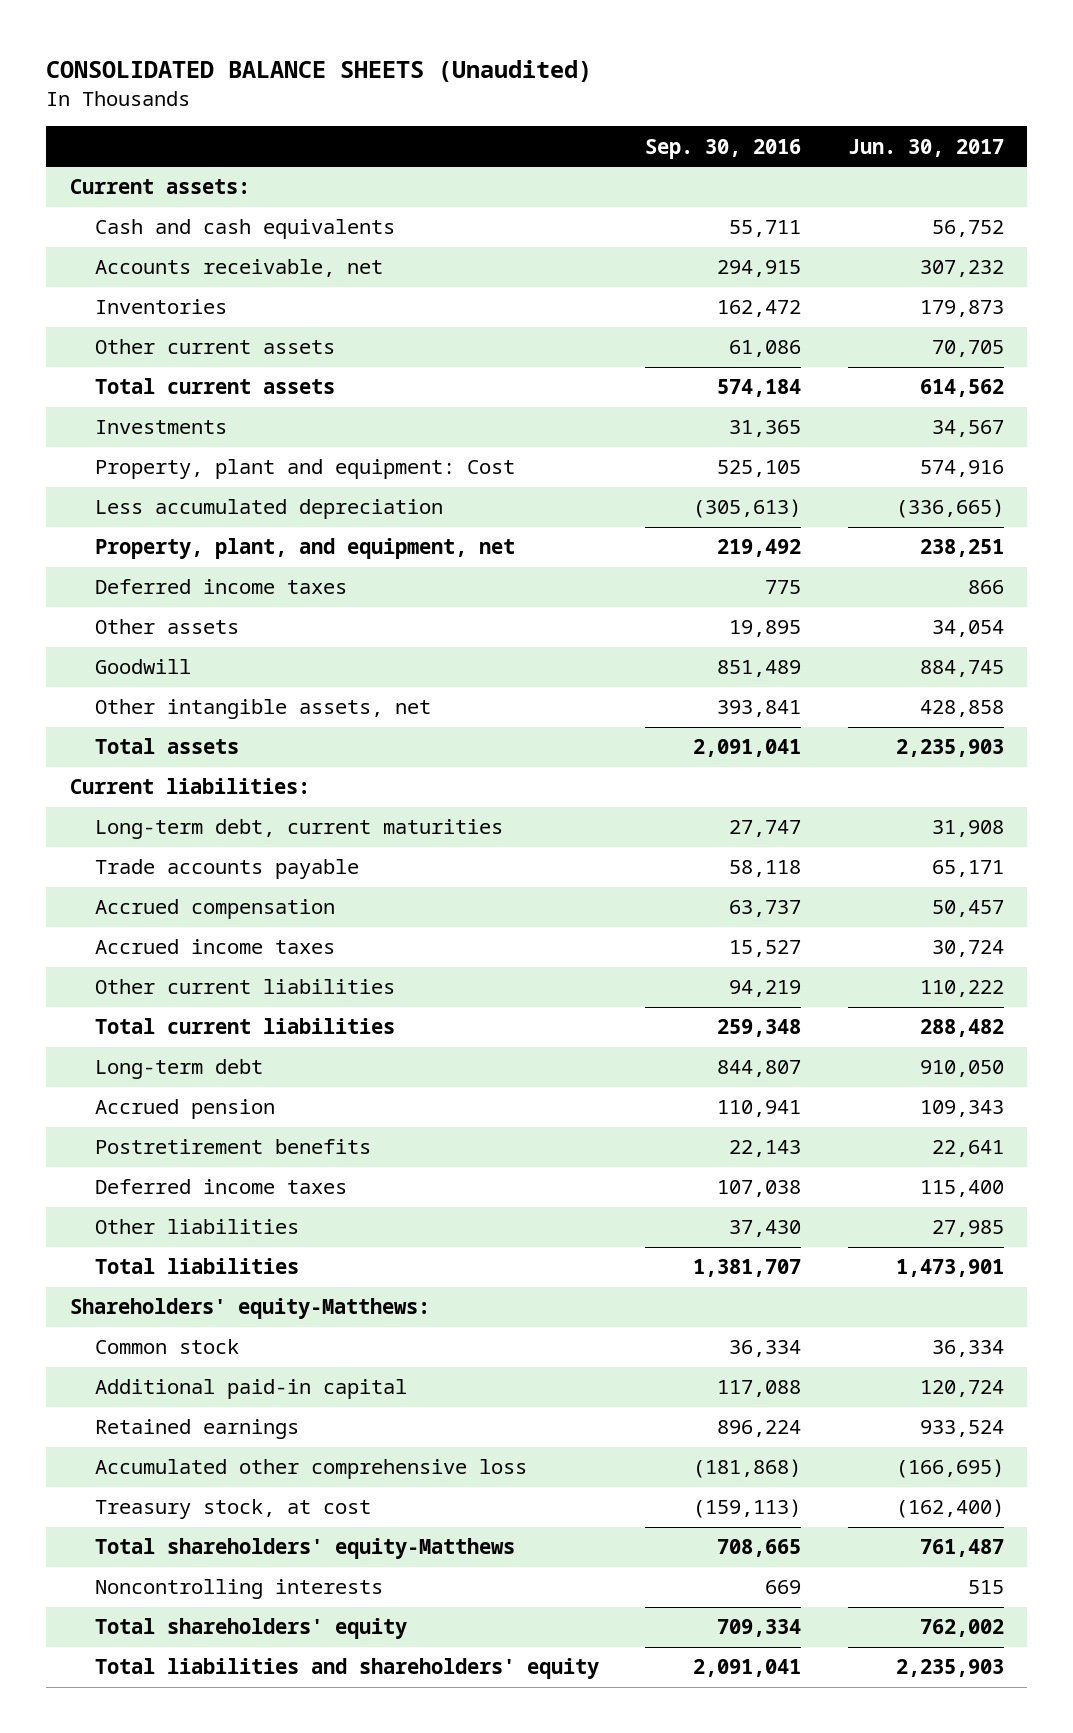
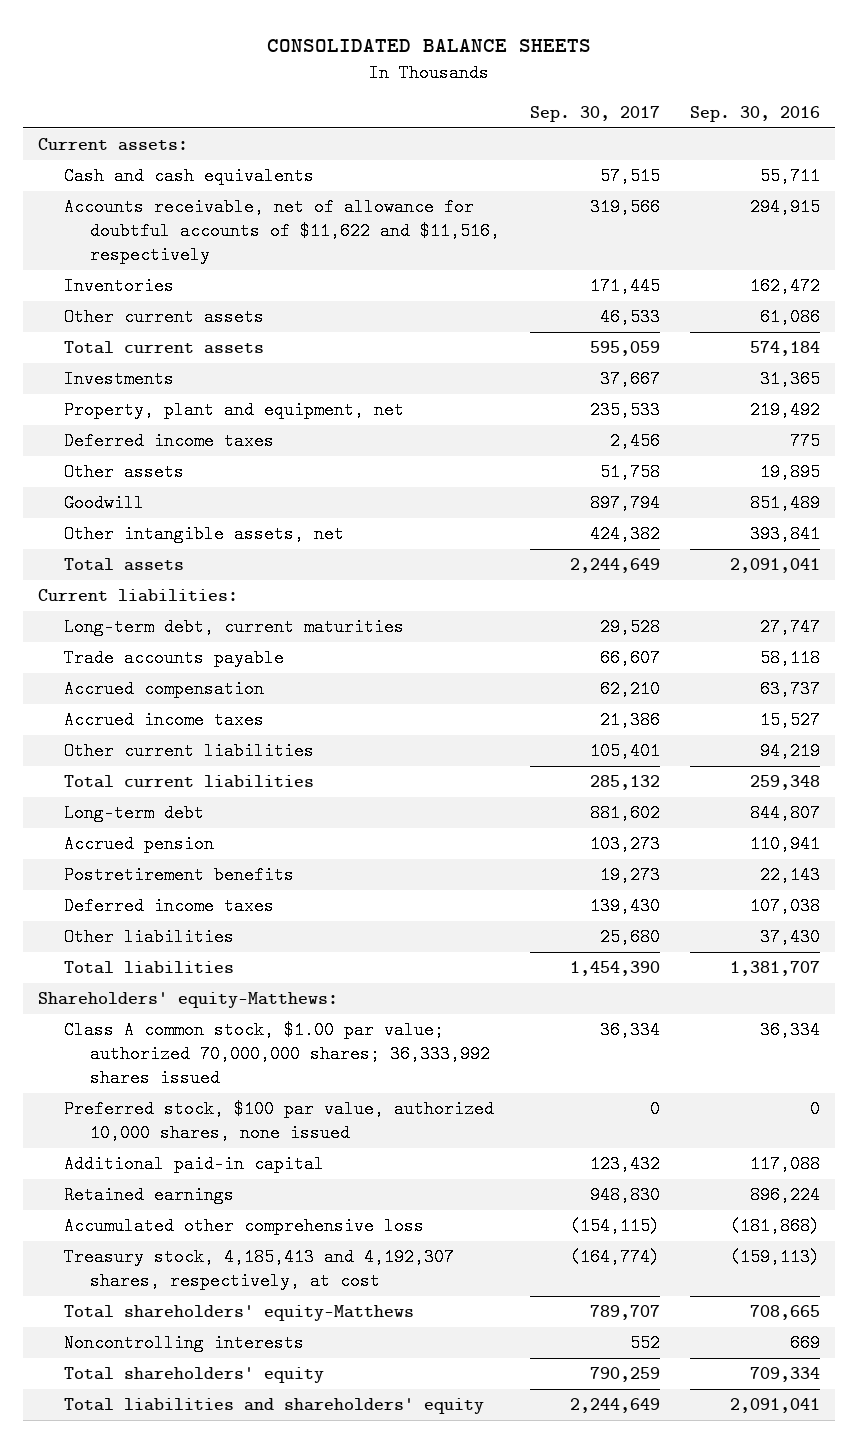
[46,60,593,83] CONSOLIDATED BALANCE SHEETS (Unaudited) -> [266,39,591,53] CONSOLIDATED BALANCE SHEETS
[847,138,1004,157] Jun. 30, 2017 -> none
none -> [529,106,660,123] Sep. 30, 2017
[94,259,383,278] Accounts receivable, net -> [63,198,501,264] Accounts receivable, net of allowance for doubtful accounts of $11,622 and $11,516, respectively
[94,459,515,480] Property, plant and equipment: Cost -> none
[94,499,443,520] Less accumulated depreciation -> none
[94,538,515,560] Property, plant, and equipment, net -> [63,401,404,420] Property, plant and equipment, net
[94,1339,239,1355] Common stock -> [63,1021,491,1087] Class A common stock, $1.00 par value; authorized 70,000,000 shares; 36,333,992 shares issued
none -> [63,1100,494,1143] Preferred stock, $100 par value, authorized 10,000 shares, none issued
[94,1499,371,1520] Treasury stock, at cost -> [63,1248,454,1291] Treasury stock, 4,185,413 and 4,192,307 shares, respectively, at cost

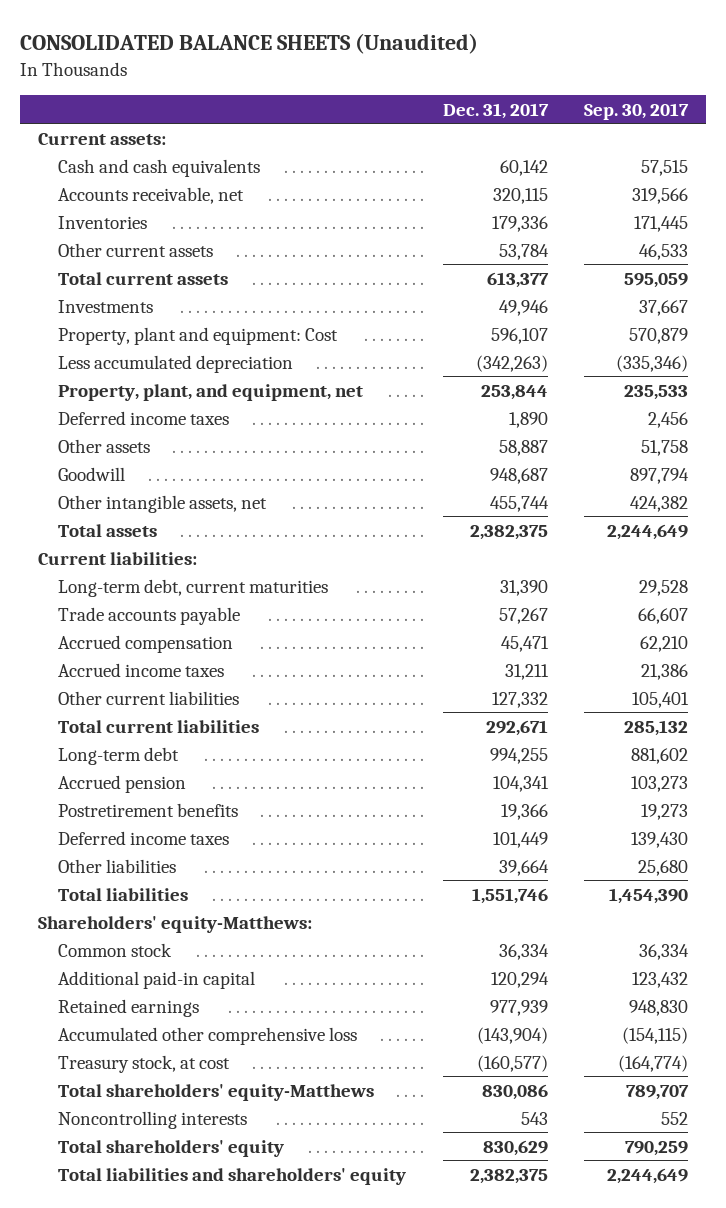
[266,39,591,53] CONSOLIDATED BALANCE SHEETS -> [20,32,479,54] CONSOLIDATED BALANCE SHEETS (Unaudited)
[689,106,820,123] Sep. 30, 2016 -> none
none -> [442,102,549,119] Dec. 31, 2017
[63,198,501,264] Accounts receivable, net of allowance for doubtful accounts of $11,622 and $11,516, respectively -> [58,186,245,204] Accounts receivable, net
none -> [58,326,339,345] Property, plant and equipment: Cost
none -> [58,354,294,373] Less accumulated depreciation
[63,401,404,420] Property, plant and equipment, net -> [58,383,364,401] Property, plant, and equipment, net
[63,1100,494,1143] Preferred stock, $100 par value, authorized 10,000 shares, none issued -> none
[63,1021,491,1087] Class A common stock, $1.00 par value; authorized 70,000,000 shares; 36,333,992 shares issued -> [58,942,173,957] Common stock
[63,1248,454,1291] Treasury stock, 4,185,413 and 4,192,307 shares, respectively, at cost -> [58,1054,231,1073] Treasury stock, at cost

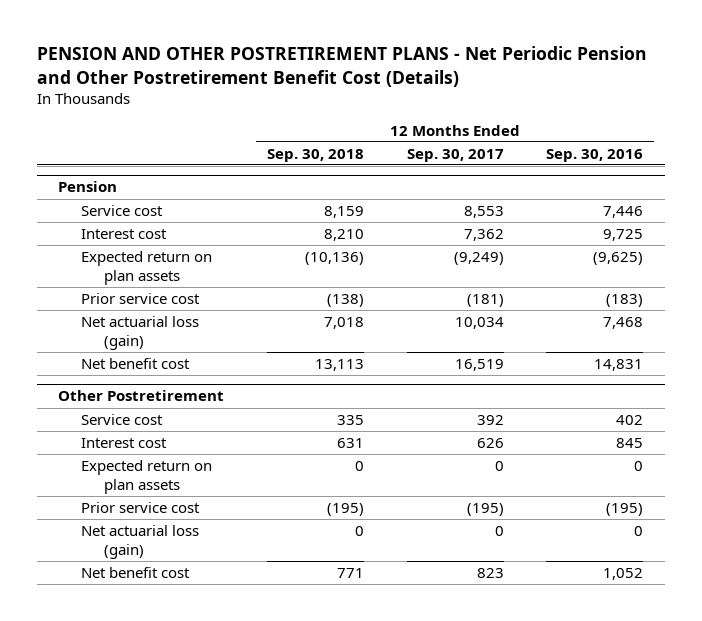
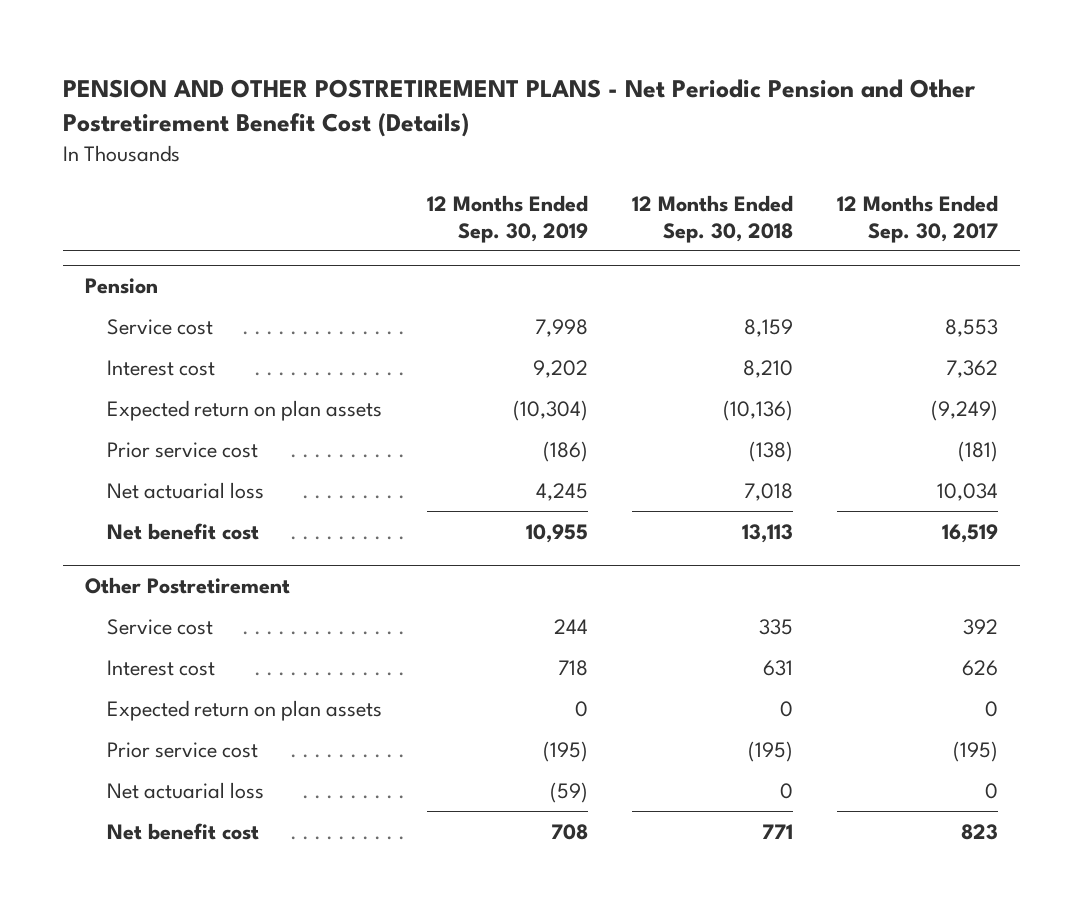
[546,148,644,162] Sep. 30, 2016 -> none
none -> [426,194,588,243] 12 Months Ended Sep. 30, 2019
[81,315,200,351] Net actuarial loss (gain) -> [107,481,265,499] Net actuarial loss
[81,524,200,560] Net actuarial loss (gain) -> [107,781,265,799] Net actuarial loss

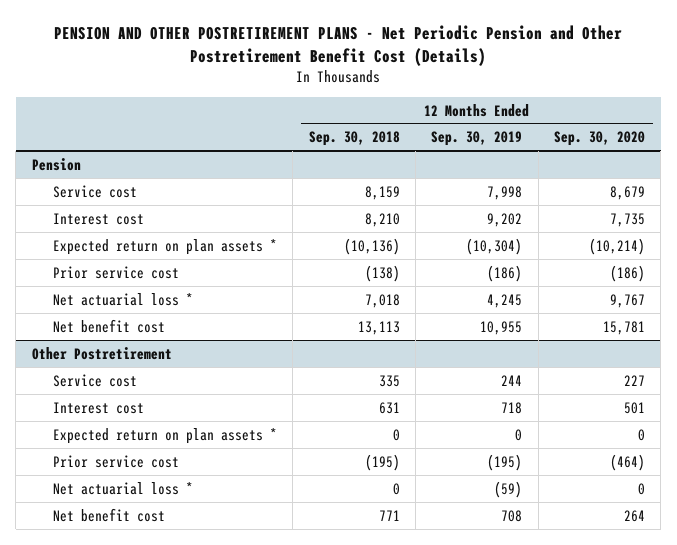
[837,194,999,243] 12 Months Ended Sep. 30, 2017 -> none
none -> [554,131,646,147] Sep. 30, 2020
[107,399,383,421] Expected return on plan assets -> [53,238,278,255] Expected return on plan assets *
[107,481,265,499] Net actuarial loss -> [53,292,194,306] Net actuarial loss *
[107,699,383,721] Expected return on plan assets -> [53,427,278,444] Expected return on plan assets *
[107,781,265,799] Net actuarial loss -> [53,481,194,495] Net actuarial loss *

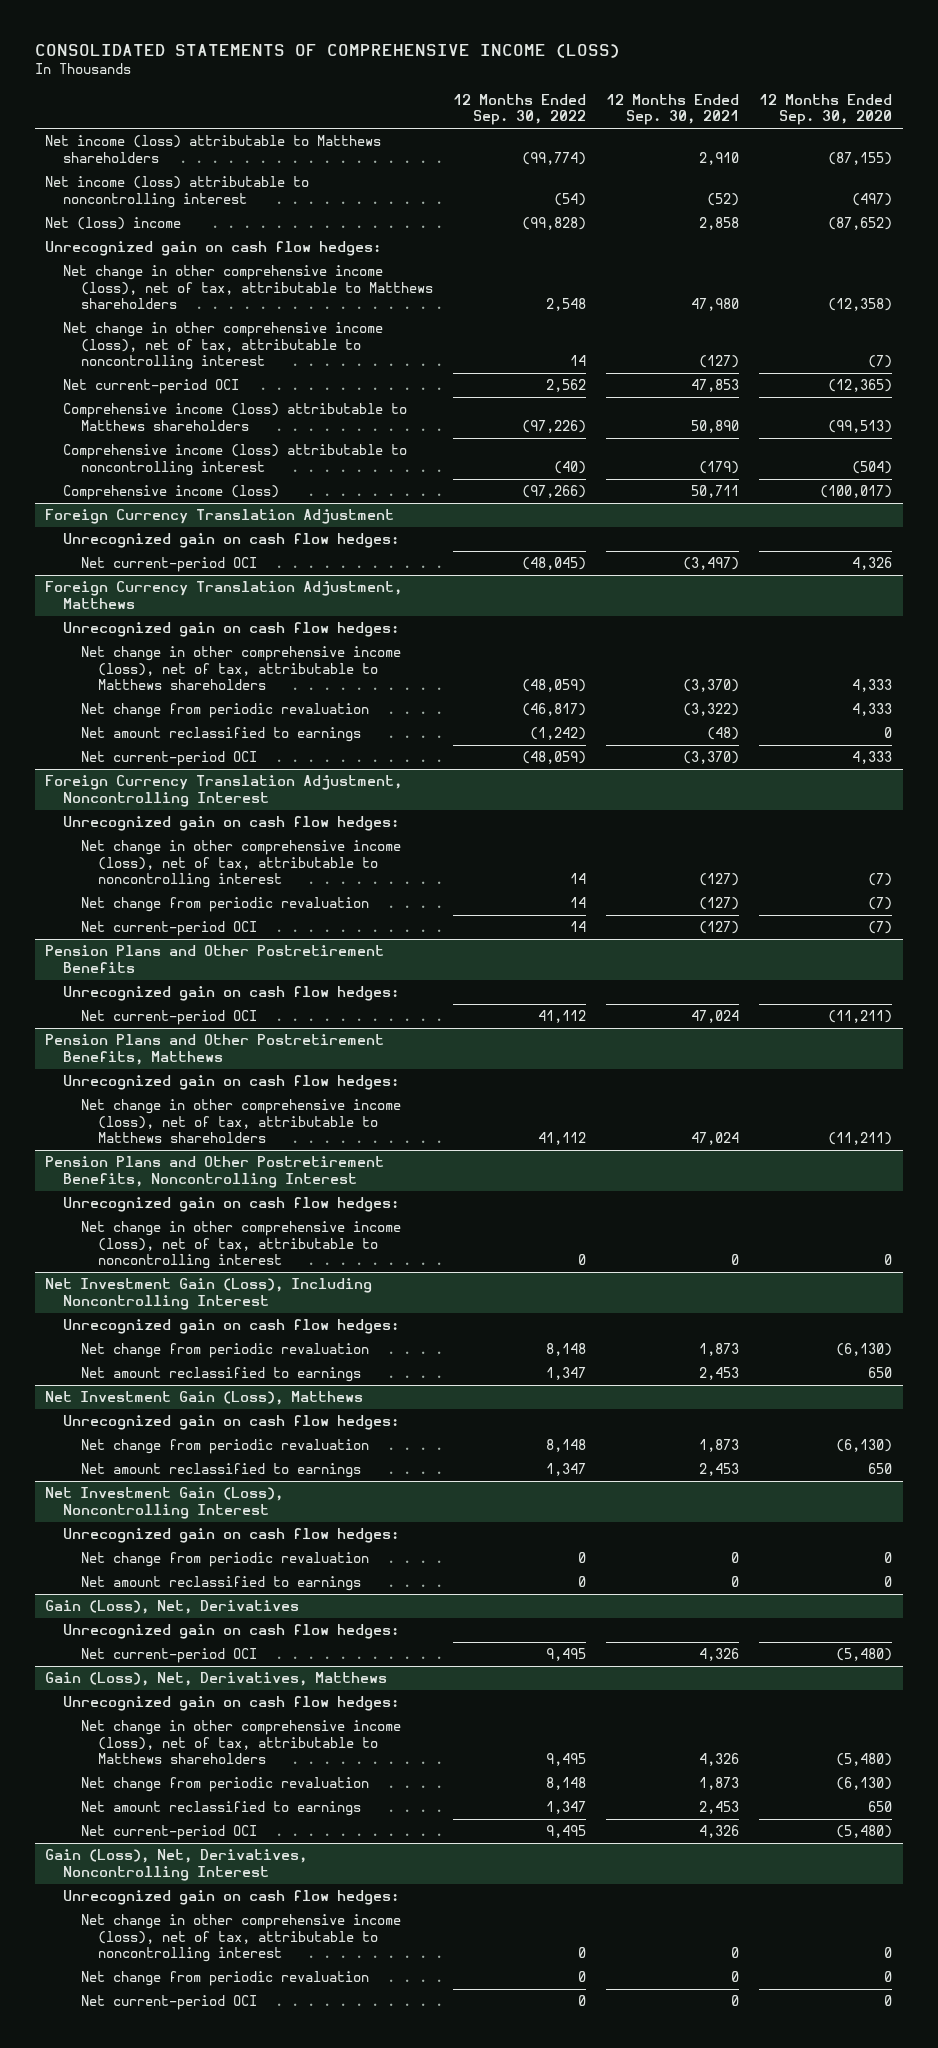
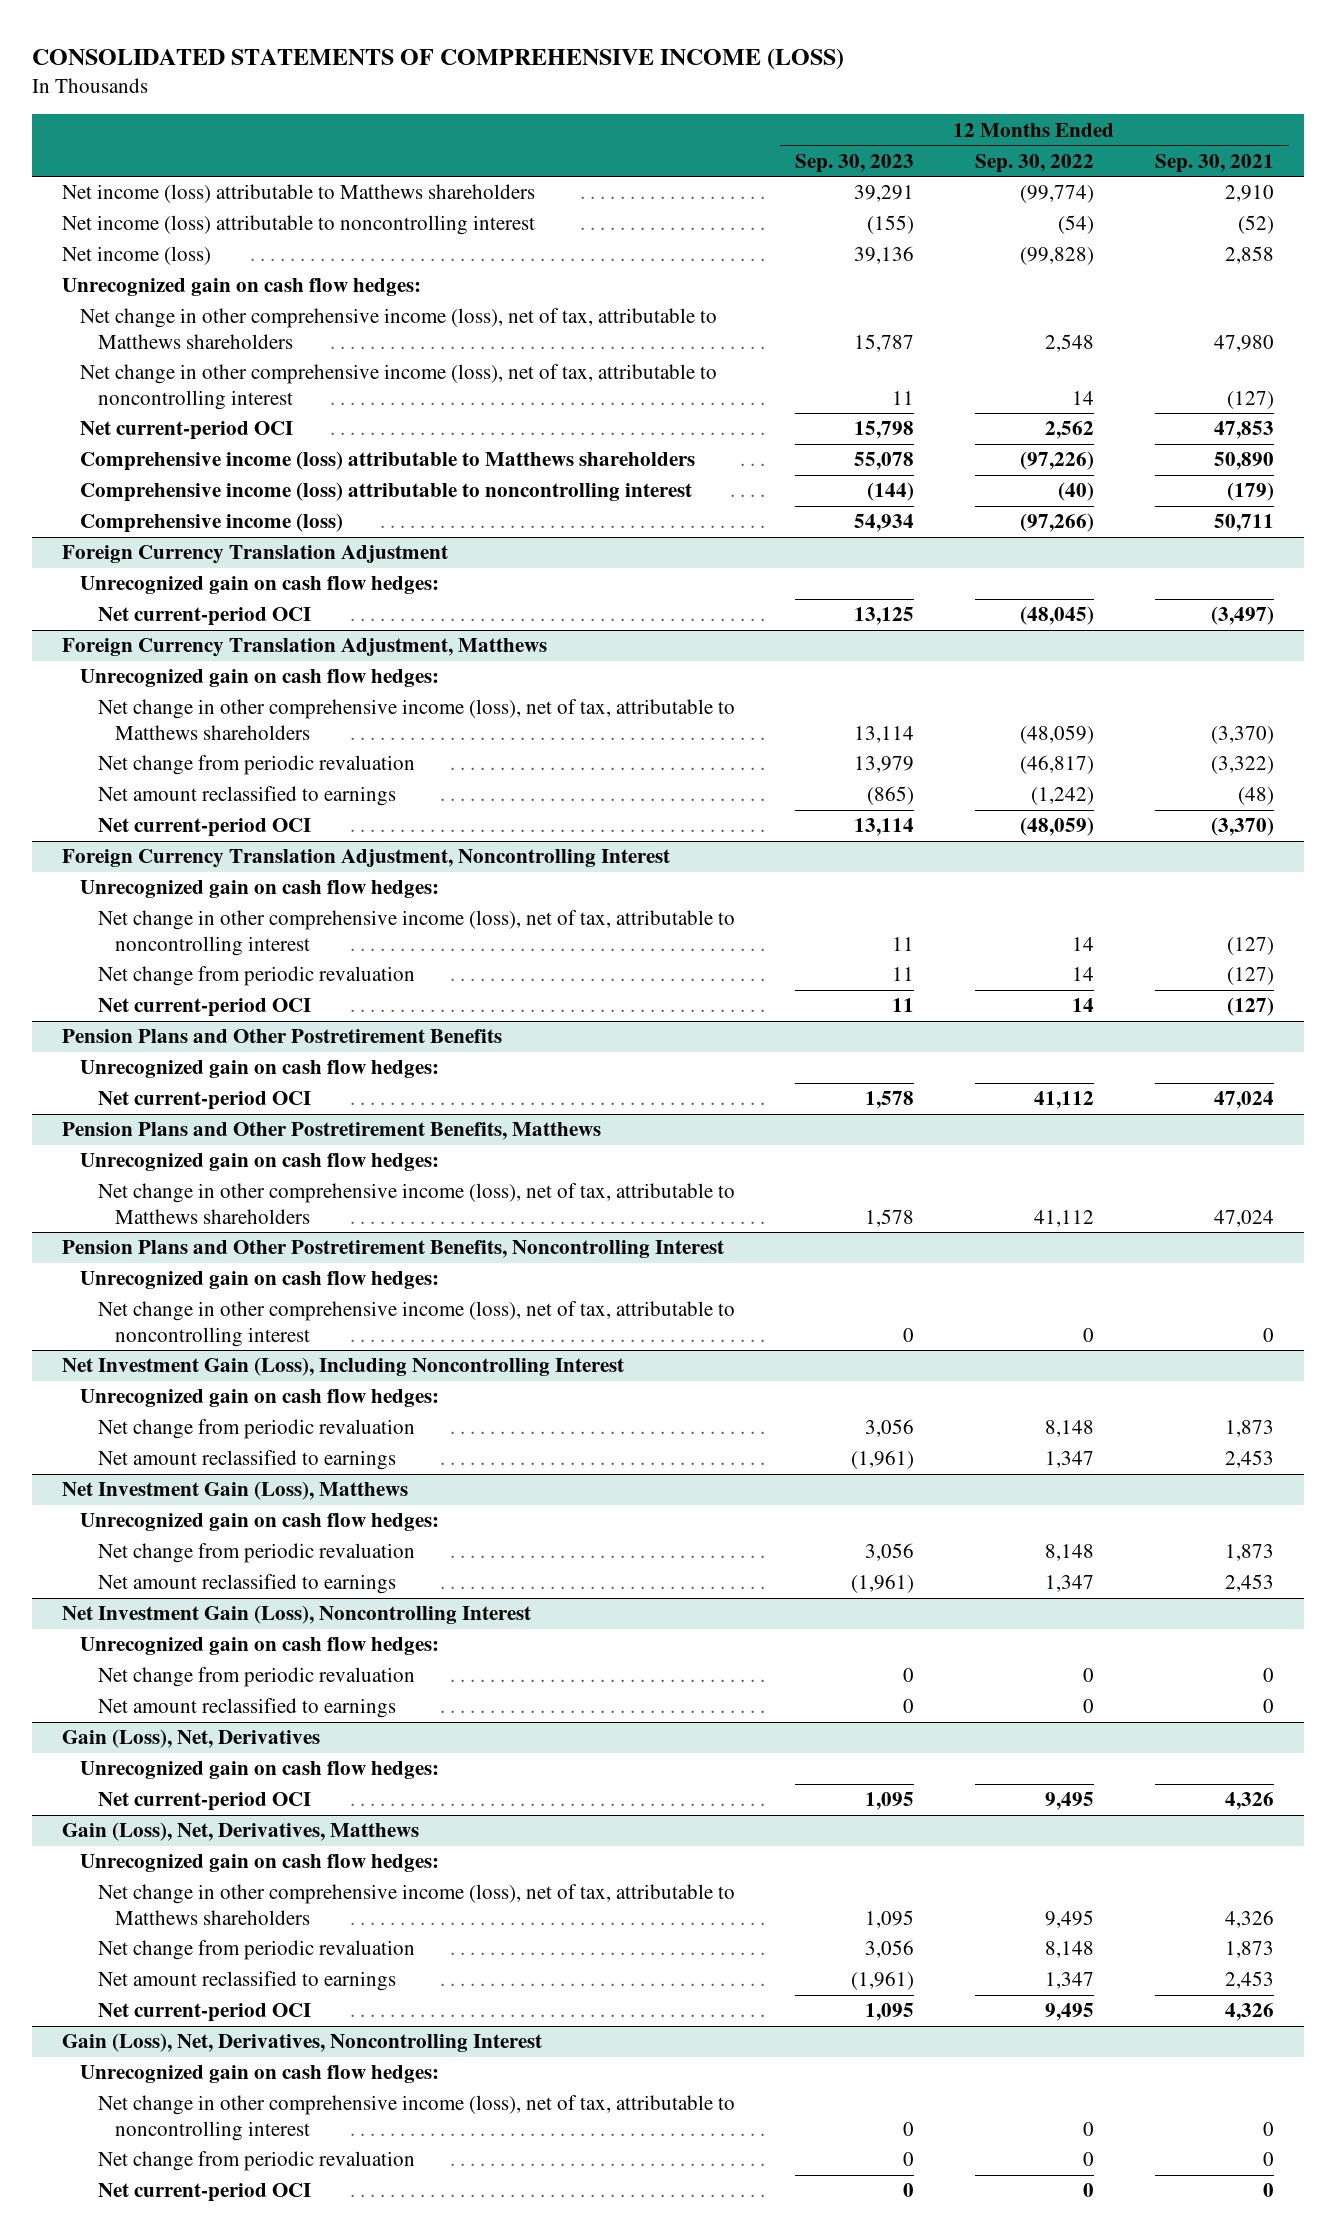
[759,93,893,126] 12 Months Ended Sep. 30, 2020 -> none
none -> [795,153,915,173] Sep. 30, 2023
[45,217,182,231] Net (loss) income -> [62,246,212,266] Net income (loss)

